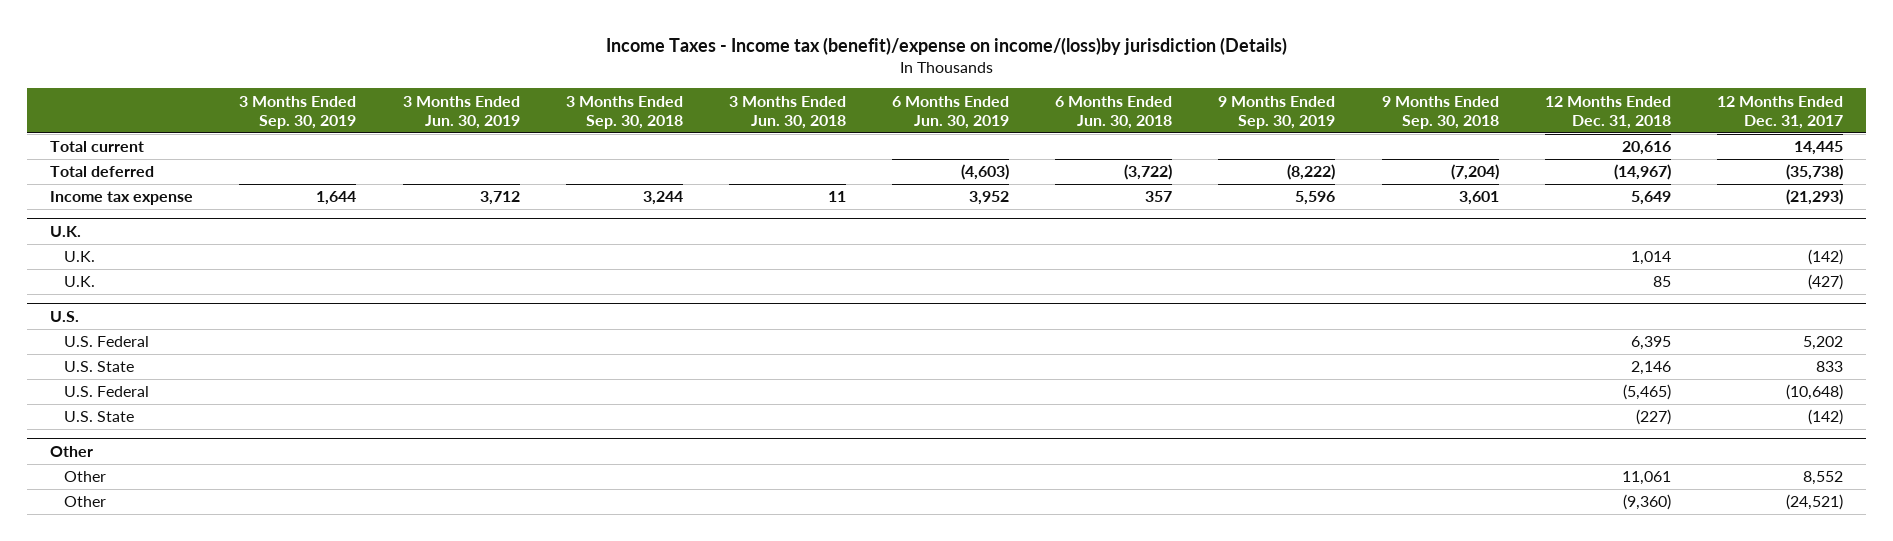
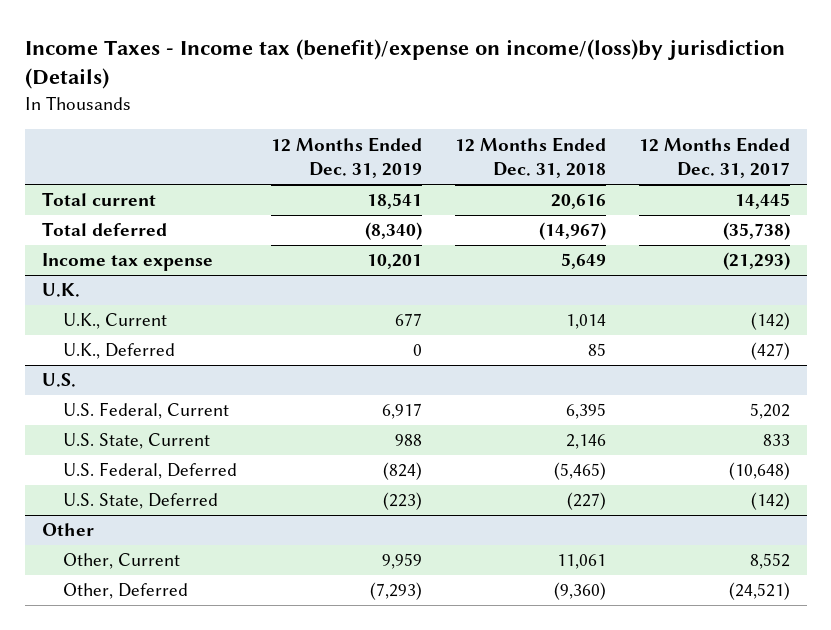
[239,95,357,129] 3 Months Ended Sep. 30, 2019 -> none
[402,95,520,129] 3 Months Ended Jun. 30, 2019 -> none
[565,95,683,129] 3 Months Ended Sep. 30, 2018 -> none
[728,95,846,129] 3 Months Ended Jun. 30, 2018 -> none
[892,95,1010,129] 6 Months Ended Jun. 30, 2019 -> none
[1055,95,1173,129] 6 Months Ended Jun. 30, 2018 -> none
[1218,95,1336,129] 9 Months Ended Sep. 30, 2019 -> none
[1381,95,1499,129] 9 Months Ended Sep. 30, 2018 -> none
none -> [270,136,422,179] 12 Months Ended Dec. 31, 2019
[64,251,96,263] U.K. -> [63,313,168,330] U.K., Current
[64,276,96,288] U.K. -> [63,343,176,360] U.K., Deferred
[64,336,150,348] U.S. Federal -> [63,402,230,420] U.S. Federal, Current
[64,361,135,373] U.S. State -> [63,433,211,450] U.S. State, Current
[64,386,150,398] U.S. Federal -> [63,462,238,480] U.S. Federal, Deferred
[64,411,135,423] U.S. State -> [63,493,219,510] U.S. State, Deferred
[64,471,107,483] Other -> [63,553,181,570] Other, Current
[64,496,107,508] Other -> [63,583,189,600] Other, Deferred

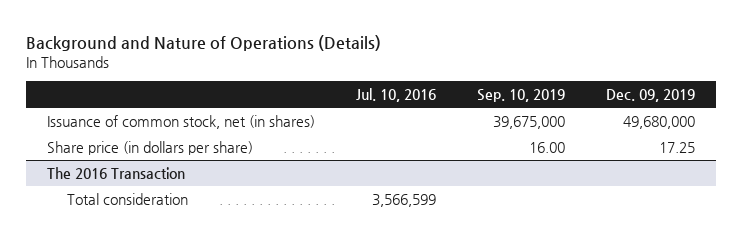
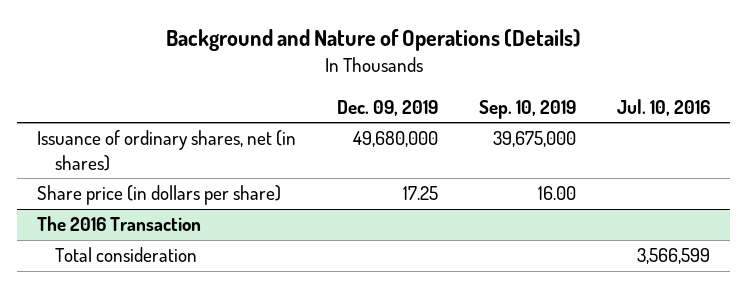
[46,115,315,130] Issuance of common stock, net (in shares) -> [37,130,297,171] Issuance of ordinary shares, net (in shares)

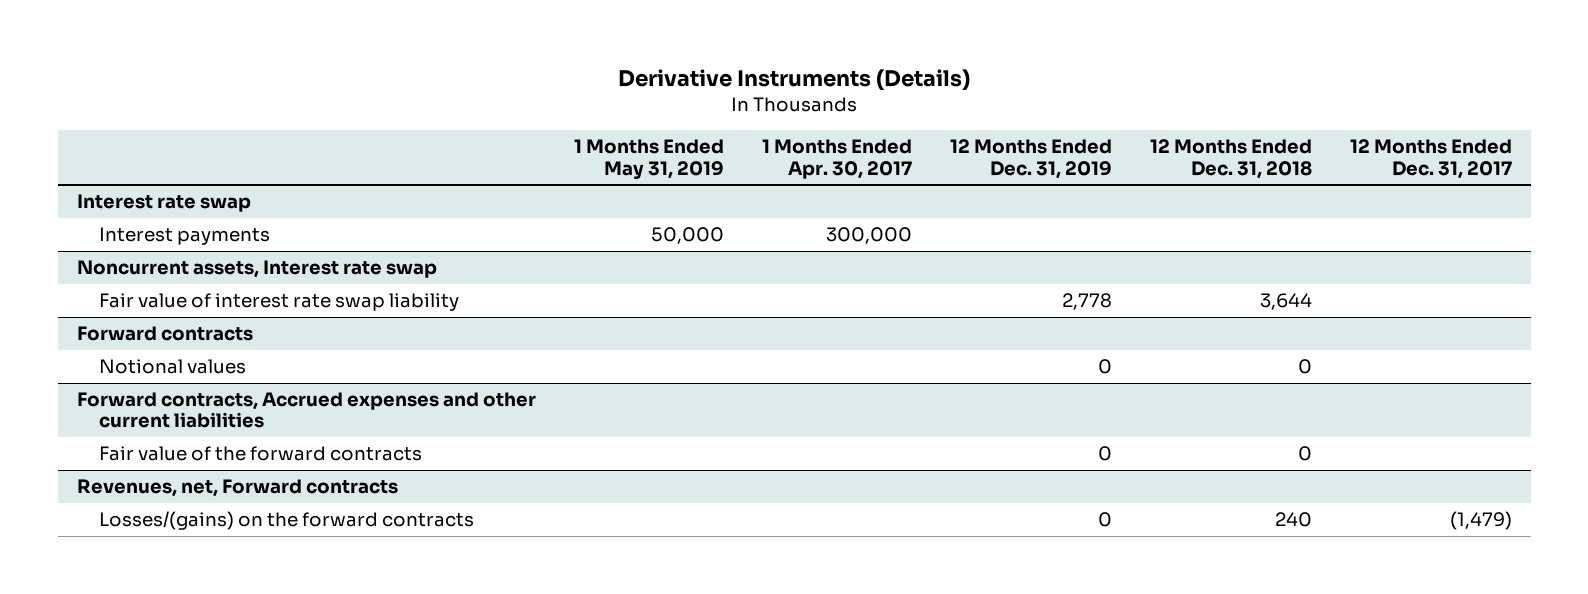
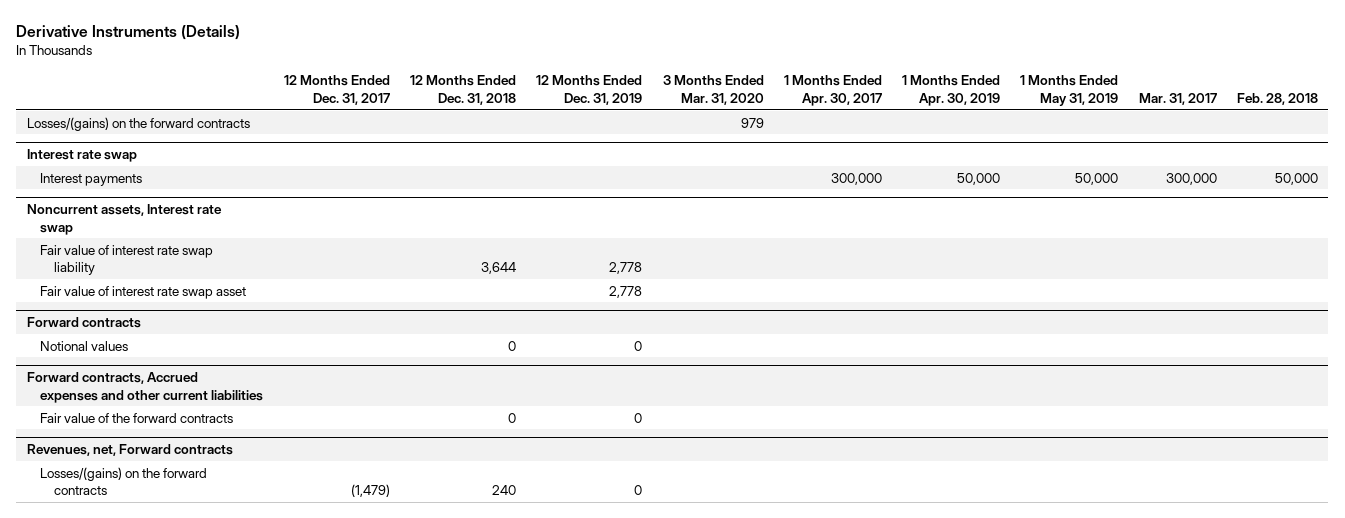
none -> [662,75,764,105] 3 Months Ended Mar. 31, 2020
none -> [902,75,1001,106] 1 Months Ended Apr. 30, 2019
none -> [1138,92,1217,105] Mar. 31, 2017
none -> [1237,92,1319,105] Feb. 28, 2018
none -> [26,116,250,131] Losses/(gains) on the forward contracts
none -> [40,285,247,299] Fair value of interest rate swap asset

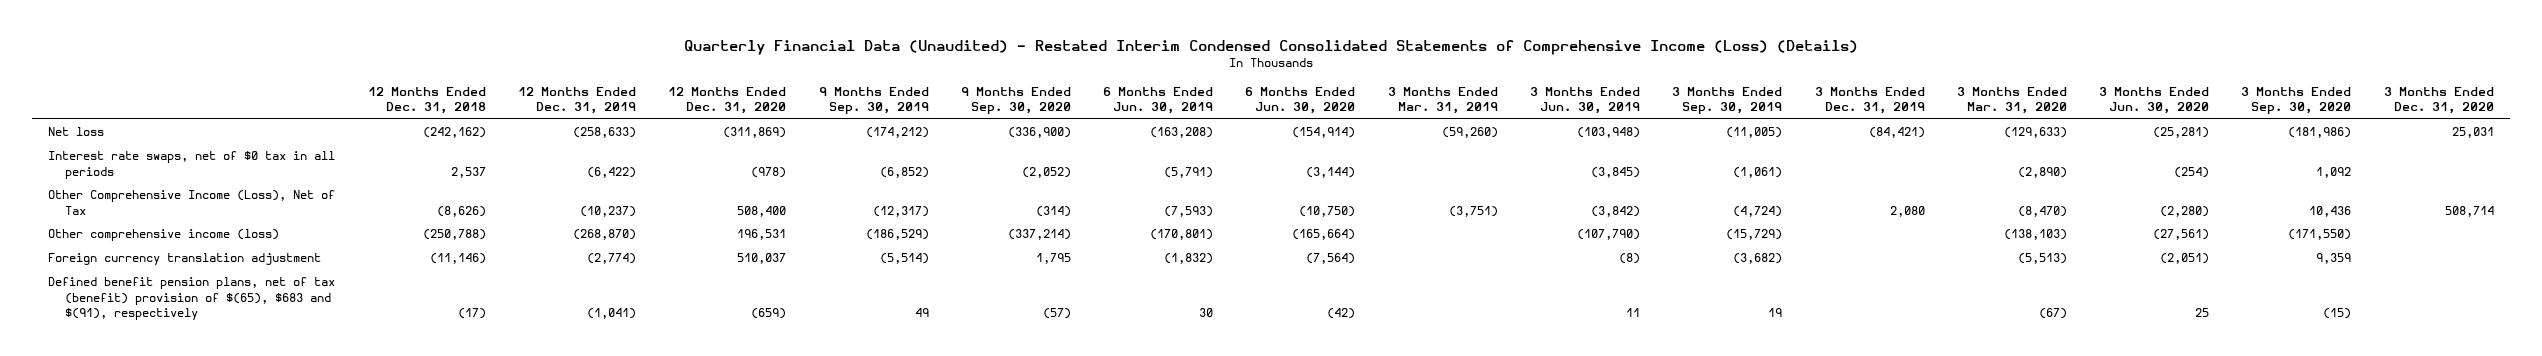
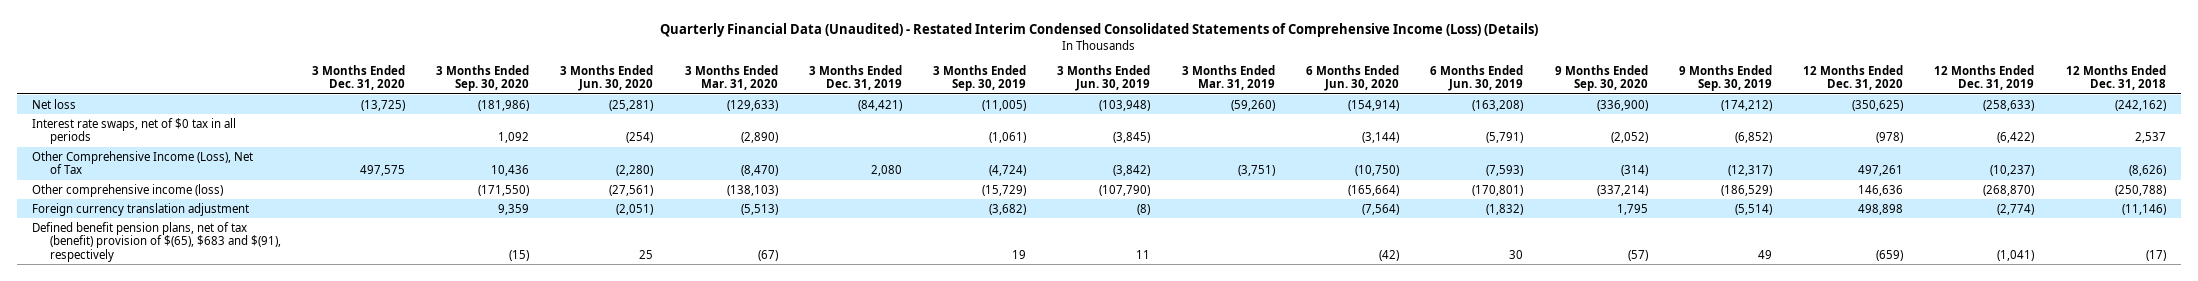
[723,127,787,139] (311,869) -> [1852,99,1904,111] (350,625)
[2451,127,2494,139] 25,031 -> [360,99,405,111] (13,725)
[737,205,787,217] 508,400 -> [1858,165,1904,177] 497,261
[2444,205,2494,217] 508,714 -> [359,165,405,177] 497,575
[737,229,787,241] 196,531 -> [1858,184,1904,196] 146,636
[737,253,787,265] 510,037 -> [1858,203,1904,215] 498,898

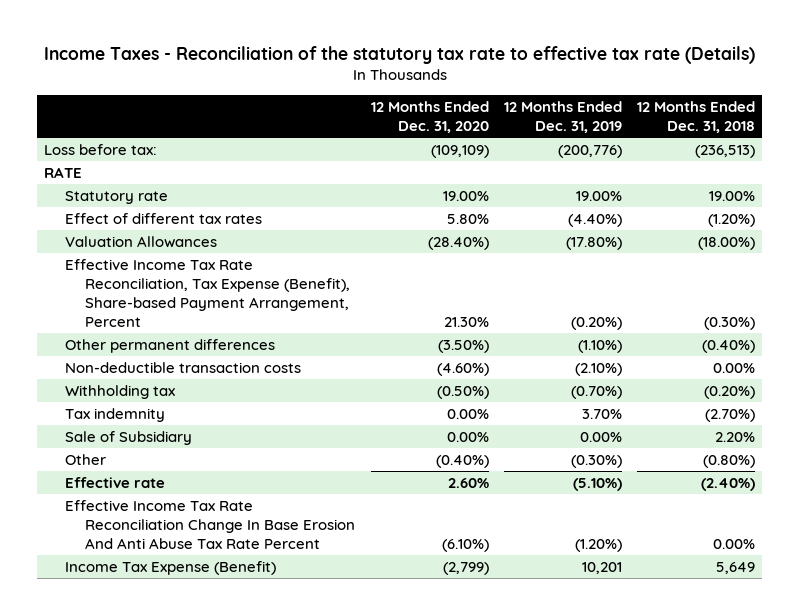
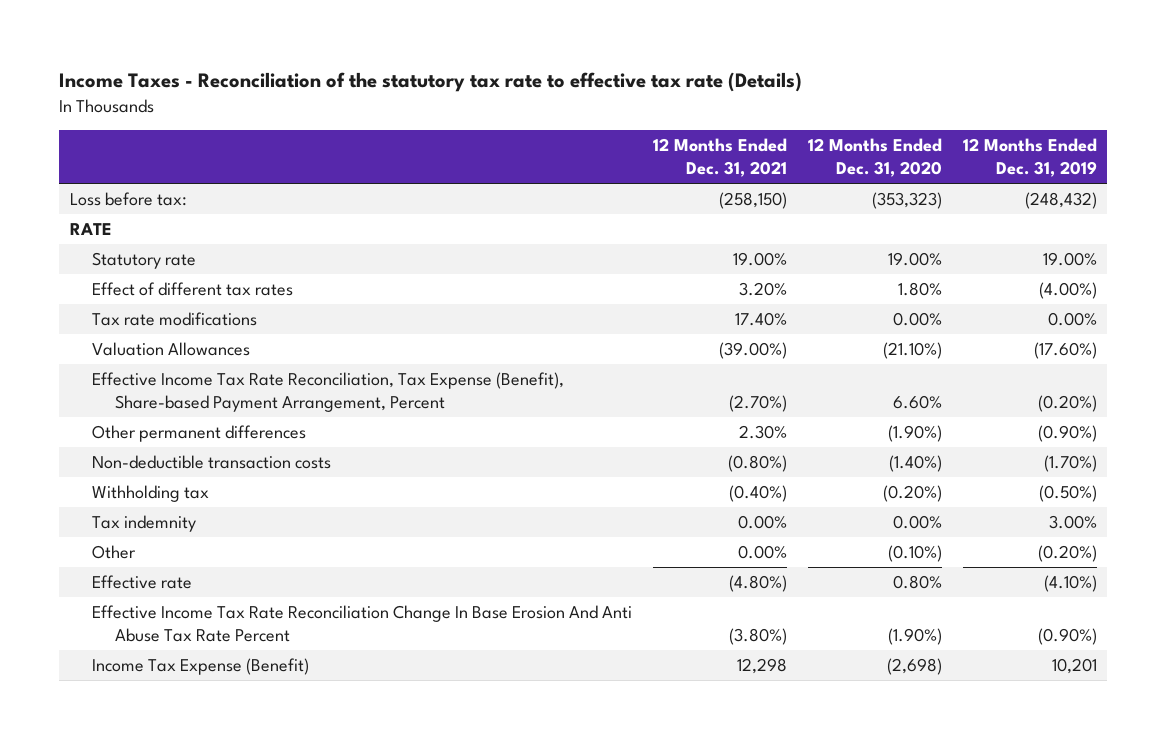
[636,101,755,134] 12 Months Ended Dec. 31, 2018 -> none
none -> [653,137,788,177] 12 Months Ended Dec. 31, 2021
[430,144,489,158] (109,109) -> [871,192,942,210] (353,323)
[557,144,622,158] (200,776) -> [1024,192,1097,210] (248,432)
[64,430,192,445] Sale of Subsidiary -> none
[446,213,489,224] 5.80% -> [897,282,942,297] 1.80%
[567,213,622,227] (4.40%) -> [1038,282,1097,300] (4.00%)
none -> [92,312,258,327] Tax rate modifications
[427,236,489,250] (28.40%) -> [882,342,942,360] (21.10%)
[565,236,622,250] (17.80%) -> [1033,342,1097,360] (17.60%)
[443,317,489,328] 21.30% -> [892,395,942,410] 6.60%
[437,339,489,353] (3.50%) -> [887,425,942,443] (1.90%)
[577,339,622,353] (1.10%) -> [1037,425,1097,443] (0.90%)
[436,362,489,376] (4.60%) -> [888,455,942,473] (1.40%)
[574,362,622,376] (2.10%) -> [1043,455,1097,473] (1.70%)
[436,385,489,399] (0.50%) -> [882,485,942,503] (0.20%)
[570,385,622,399] (0.70%) -> [1038,485,1097,503] (0.50%)
[581,408,622,419] 3.70% -> [1048,515,1097,530] 3.00%
[435,454,489,468] (0.40%) -> [887,545,942,563] (0.10%)
[570,454,622,468] (0.30%) -> [1037,545,1097,563] (0.20%)
[447,477,489,488] 2.60% -> [892,575,942,590] 0.80%
[572,477,622,491] (5.10%) -> [1043,575,1097,593] (4.10%)
[441,539,489,553] (6.10%) -> [887,628,942,646] (1.90%)
[574,539,622,553] (1.20%) -> [1037,628,1097,646] (0.90%)
[442,561,489,575] (2,799) -> [886,658,942,676] (2,698)

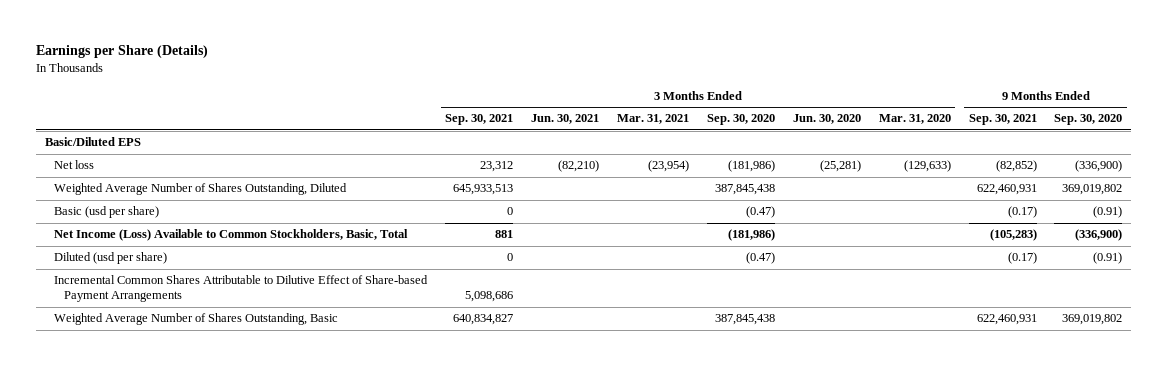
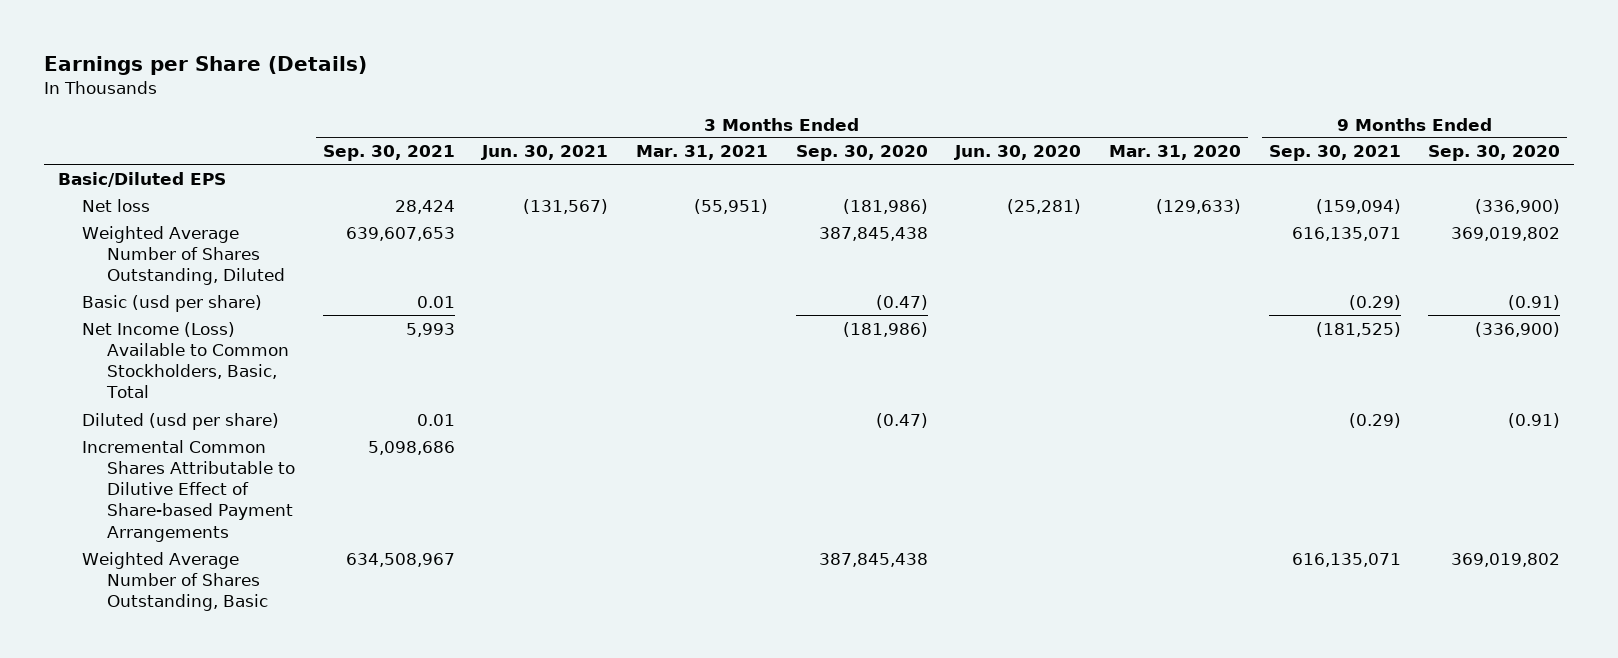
[480,161,514,173] 23,312 -> [394,199,455,214] 28,424
[558,160,600,173] (82,210) -> [523,198,609,214] (131,567)
[648,160,690,173] (23,954) -> [693,198,768,214] (55,951)
[995,160,1037,173] (82,852) -> [1315,198,1401,214] (159,094)
[453,184,514,196] 645,933,513 -> [345,226,455,241] 639,607,653
[976,184,1037,196] 622,460,931 -> [1291,226,1401,241] 616,135,071
[507,207,514,216] 0 -> [416,295,455,308] 0.01
[1007,206,1037,219] (0.17) -> [1348,294,1401,310] (0.29)
[495,230,514,239] 881 -> [405,322,455,337] 5,993
[989,229,1037,242] (105,283) -> [1315,321,1401,337] (181,525)
[507,253,514,262] 0 -> [416,413,455,426] 0.01
[1007,252,1037,265] (0.17) -> [1348,412,1401,428] (0.29)
[453,314,514,326] 640,834,827 -> [345,552,455,567] 634,508,967
[976,314,1037,326] 622,460,931 -> [1291,552,1401,567] 616,135,071

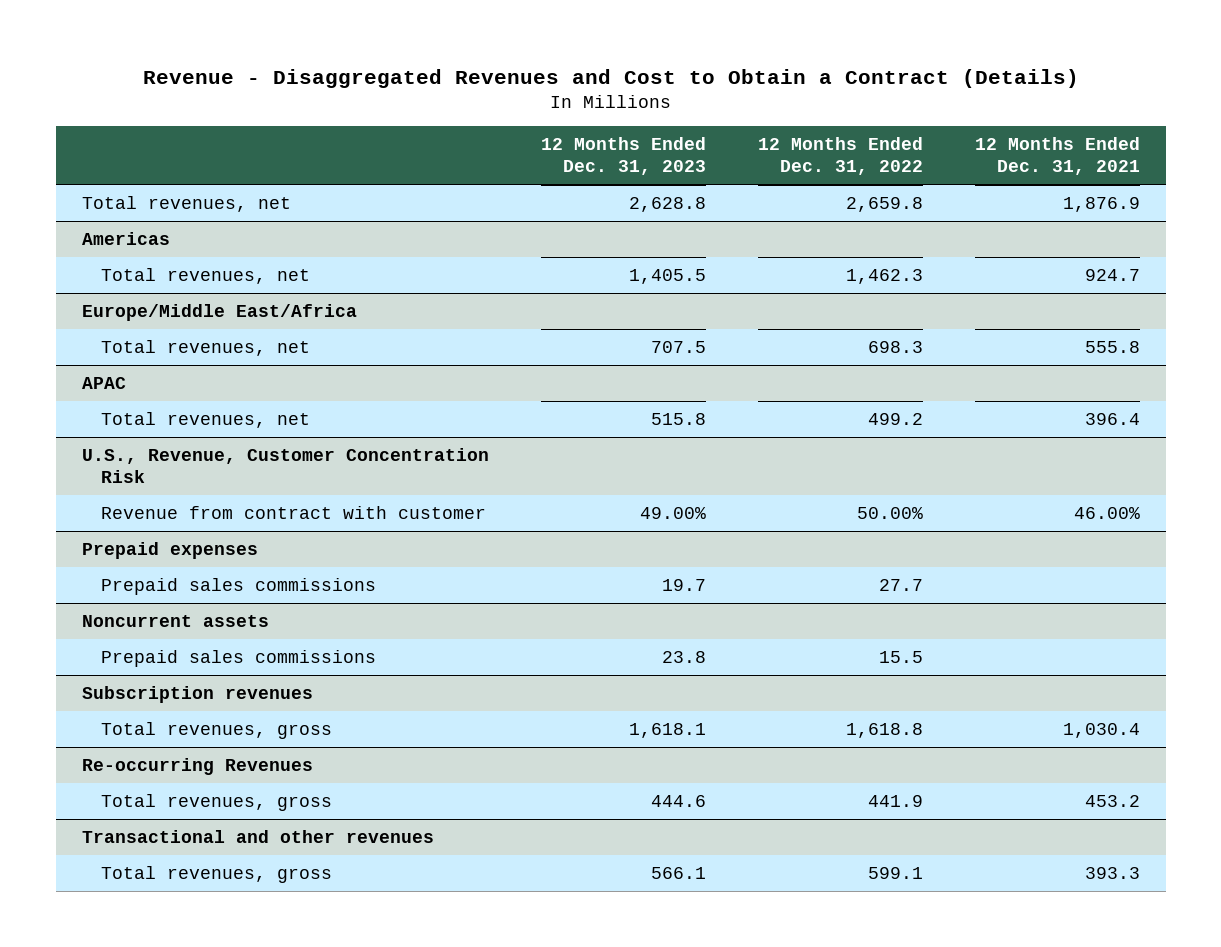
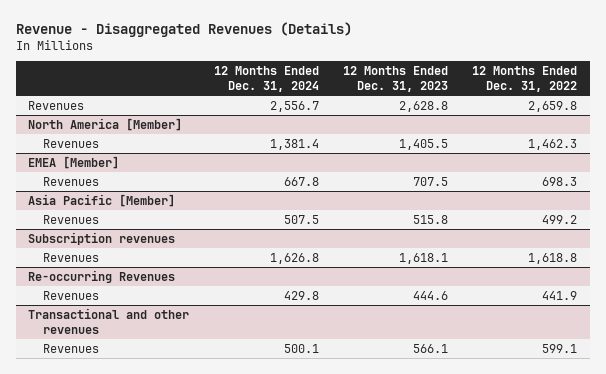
[142,68,1079,88] Revenue - Disaggregated Revenues and Cost to Obtain a Contract (Details) -> [15,21,352,37] Revenue - Disaggregated Revenues (Details)
[974,137,1140,176] 12 Months Ended Dec. 31, 2021 -> none
none -> [213,66,319,92] 12 Months Ended Dec. 31, 2024
[81,447,489,483] U.S., Revenue, Customer Concentration Risk -> none
[100,505,486,519] Revenue from contract with customer -> none
[81,541,258,559] Prepaid expenses -> none
[100,577,376,595] Prepaid sales commissions -> none
[81,614,269,627] Noncurrent assets -> none
[100,649,376,667] Prepaid sales commissions -> none
[81,195,291,212] Total revenues, net -> [28,100,85,110] Revenues
[81,231,170,245] Americas -> [28,117,183,131] North America [Member]
[100,267,310,284] Total revenues, net -> [43,138,100,148] Revenues
[81,303,357,321] Europe/Middle East/Africa -> [28,155,120,169] EMEA [Member]
[100,339,310,356] Total revenues, net -> [43,176,100,186] Revenues
[81,376,126,389] APAC -> [28,193,176,207] Asia Pacific [Member]
[100,411,310,428] Total revenues, net -> [43,214,100,224] Revenues
[100,721,332,739] Total revenues, gross -> [43,252,100,262] Revenues
[100,793,332,811] Total revenues, gross -> [43,290,100,300] Revenues
[100,865,332,883] Total revenues, gross -> [43,343,100,353] Revenues

